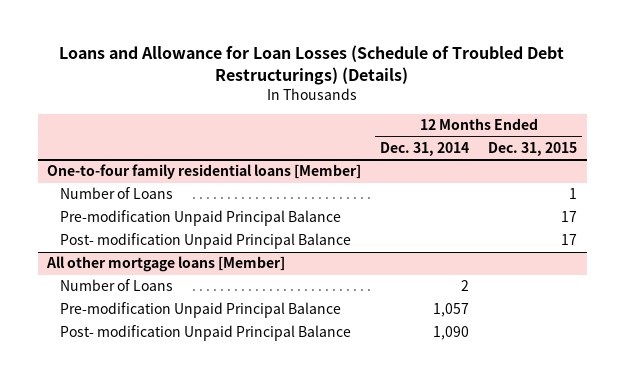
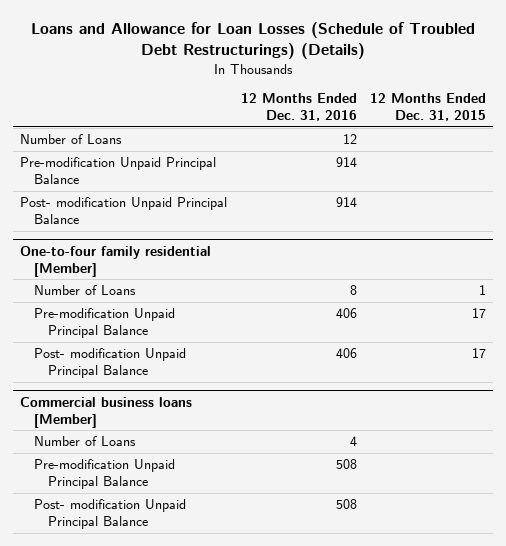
[380,141,470,156] Dec. 31, 2014 -> none
none -> [240,93,357,122] 12 Months Ended Dec. 31, 2016
none -> [20,134,123,145] Number of Loans
none -> [20,157,217,185] Pre-modification Unpaid Principal Balance
none -> [20,197,228,225] Post- modification Unpaid Principal Balance
[47,164,362,180] One-to-four family residential loans [Member] -> [20,245,212,277] One-to-four family residential [Member]
[46,256,286,273] All other mortgage loans [Member] -> none
[60,279,174,292] Number of Loans -> none
[60,302,342,319] Pre-modification Unpaid Principal Balance -> none
[60,325,352,342] Post- modification Unpaid Principal Balance -> none
none -> [20,396,193,428] Commercial business loans [Member]
none -> [34,436,137,447] Number of Loans
none -> [34,459,176,490] Pre-modification Unpaid Principal Balance
none -> [34,499,187,530] Post- modification Unpaid Principal Balance

